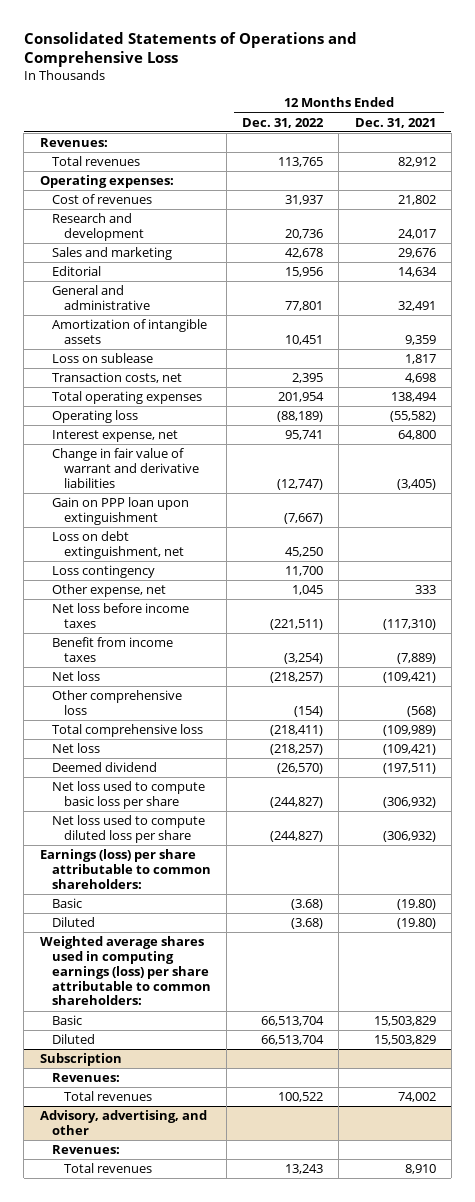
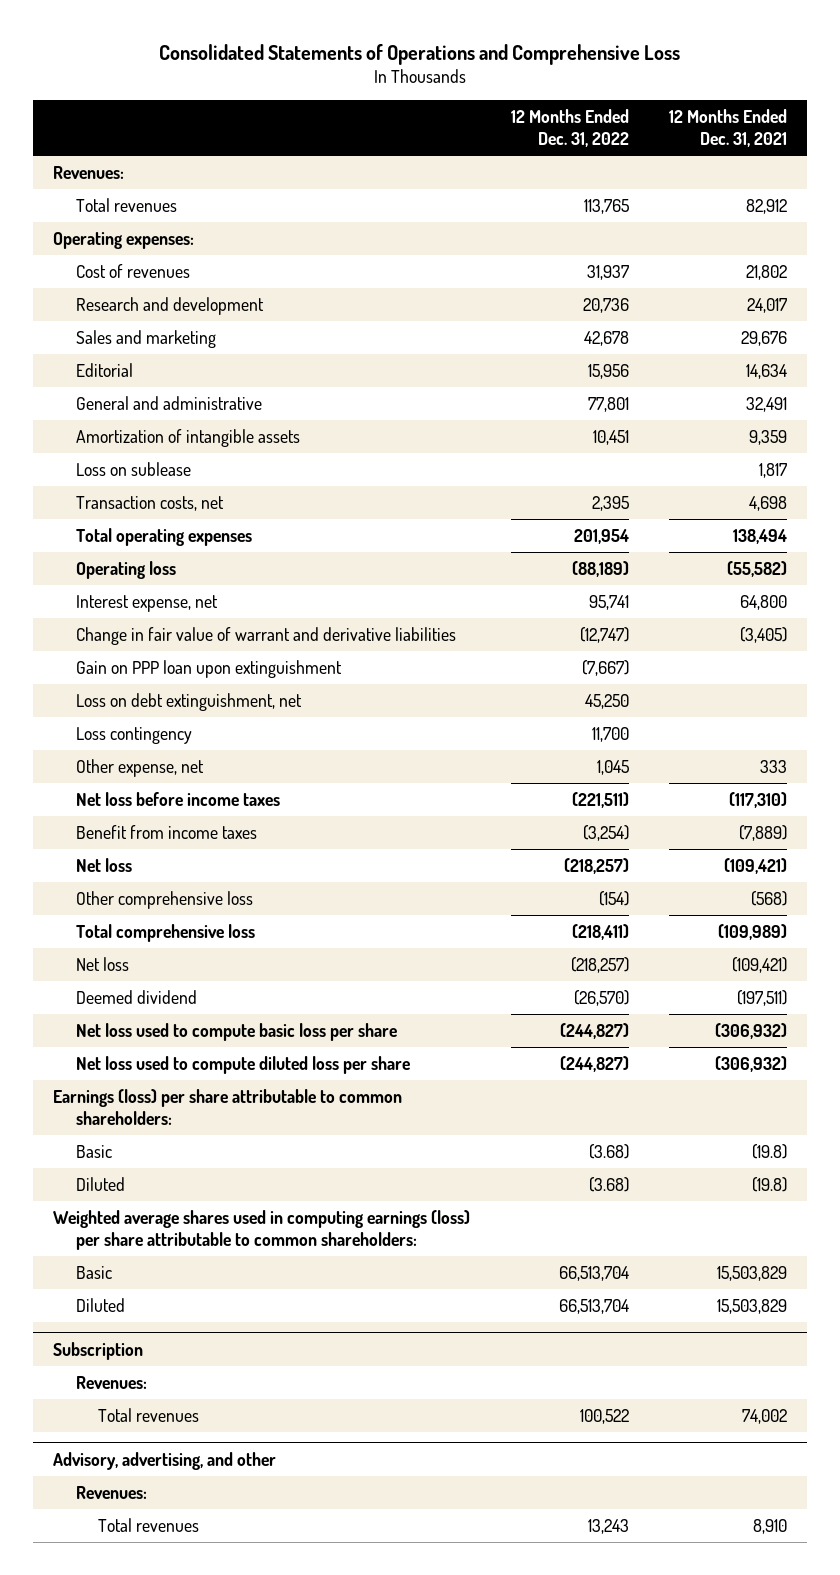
[396,899,436,911] (19.80) -> [752,1143,788,1159] (19.8)
[396,918,436,930] (19.80) -> [752,1176,788,1192] (19.8)

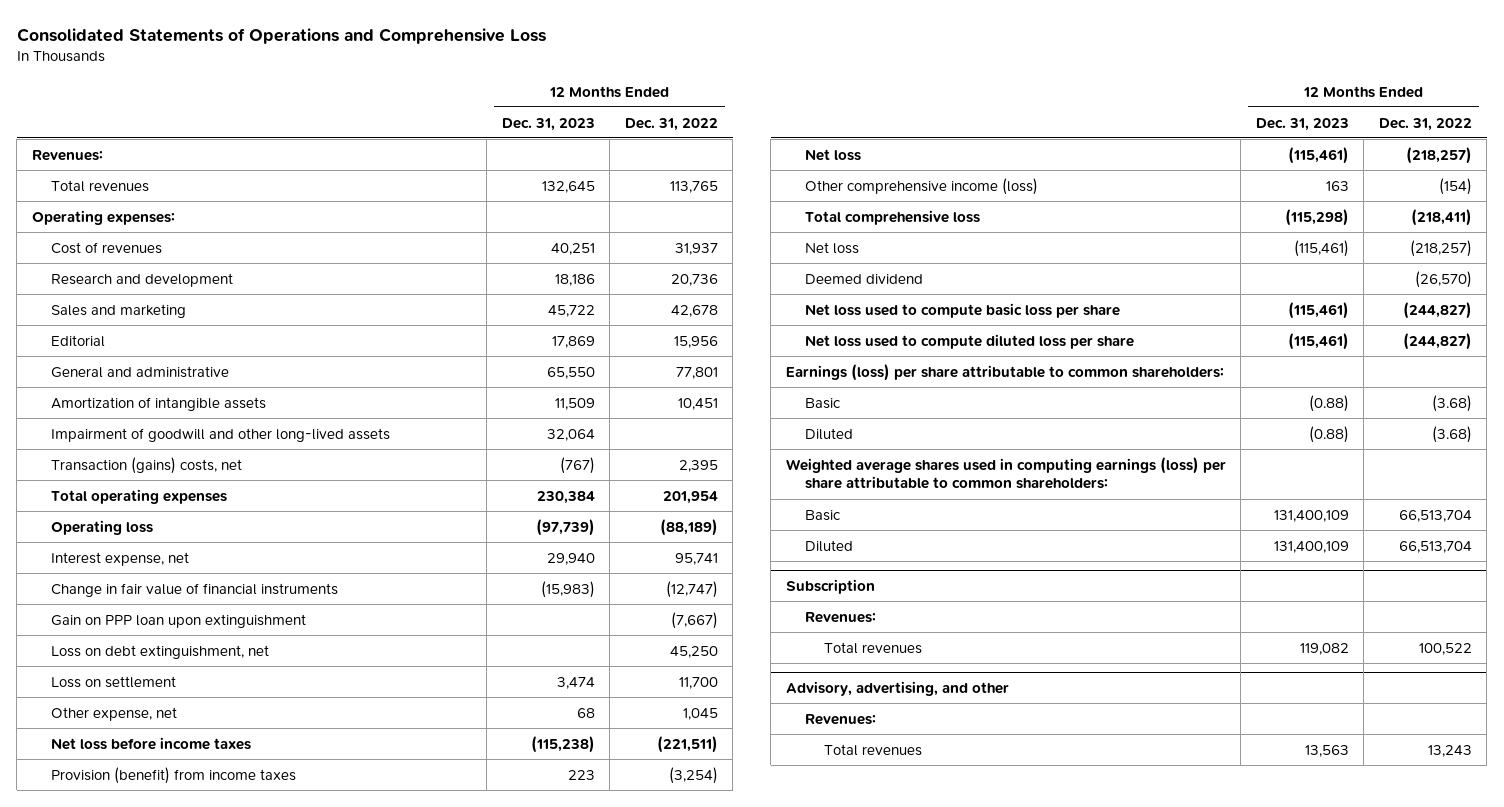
[669,109,788,147] 12 Months Ended Dec. 31, 2021 -> none
none -> [501,117,595,131] Dec. 31, 2023
[75,461,191,476] Loss on sublease -> none
none -> [50,427,390,442] Impairment of goodwill and other long-lived assets
[75,495,224,511] Transaction costs, net -> [50,456,242,474] Transaction (gains) costs, net
[75,626,456,645] Change in fair value of warrant and derivative liabilities -> [50,582,338,597] Change in fair value of financial instruments
[75,726,192,744] Loss contingency -> [50,675,176,688] Loss on settlement
[75,824,257,839] Benefit from income taxes -> [50,766,296,784] Provision (benefit) from income taxes
[75,890,253,909] Other comprehensive loss -> [804,177,1038,195] Other comprehensive income (loss)

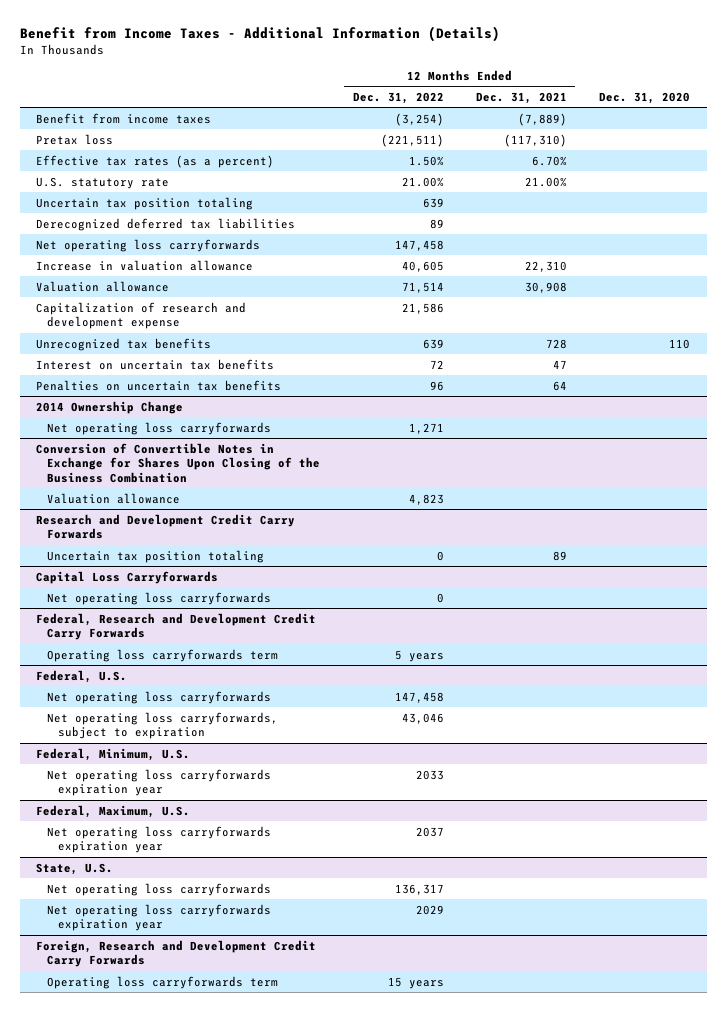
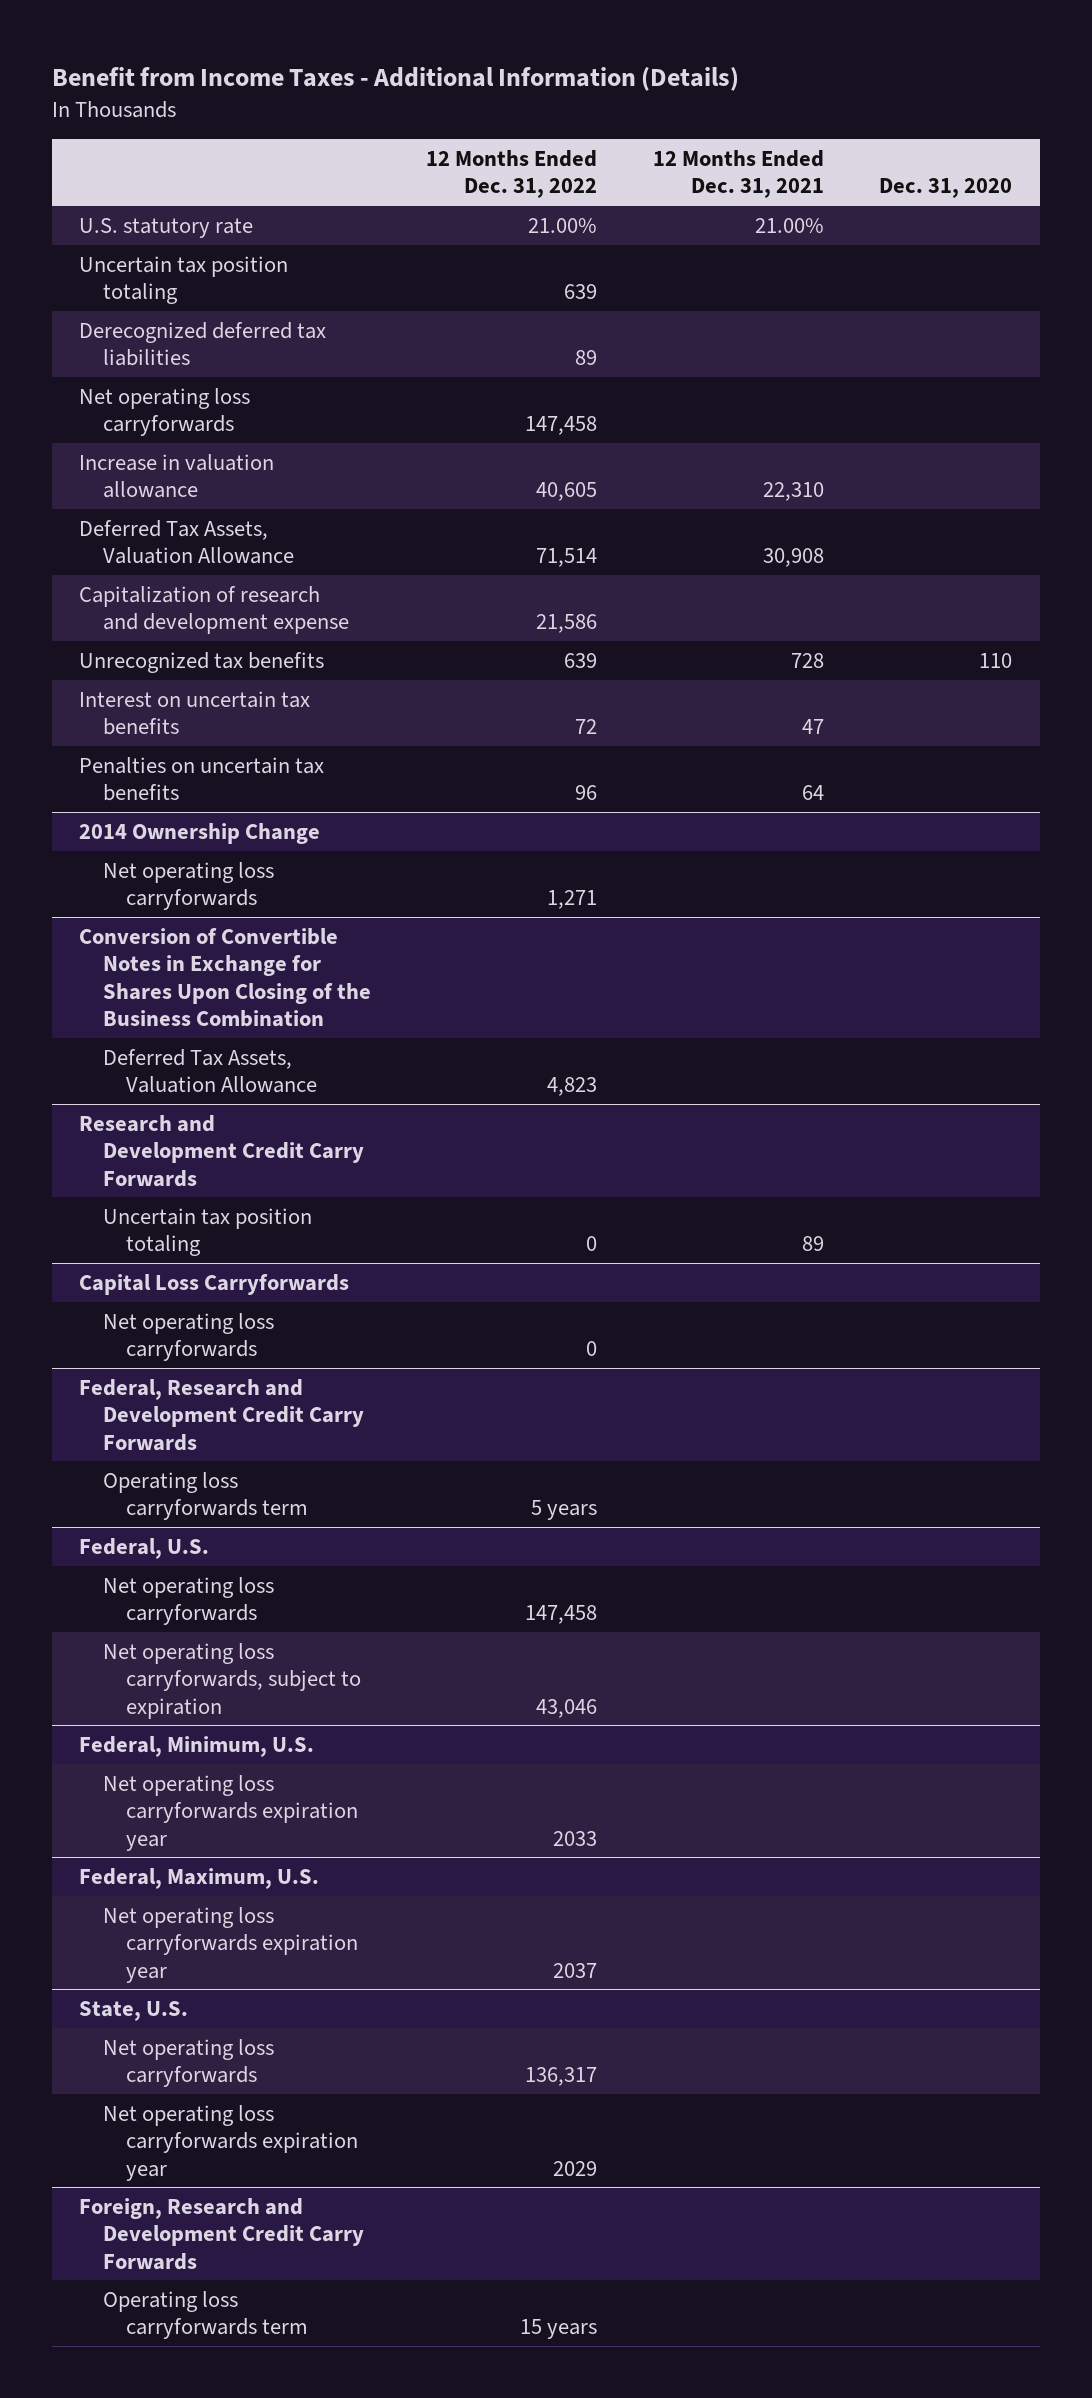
[36,112,212,124] Benefit from income taxes -> none
[36,133,114,145] Pretax loss -> none
[36,154,275,168] Effective tax rates (as a percent) -> none
[36,280,170,292] Valuation allowance -> [79,519,294,565] Deferred Tax Assets, Valuation Allowance
[47,492,181,504] Valuation allowance -> [102,1048,318,1094] Deferred Tax Assets, Valuation Allowance

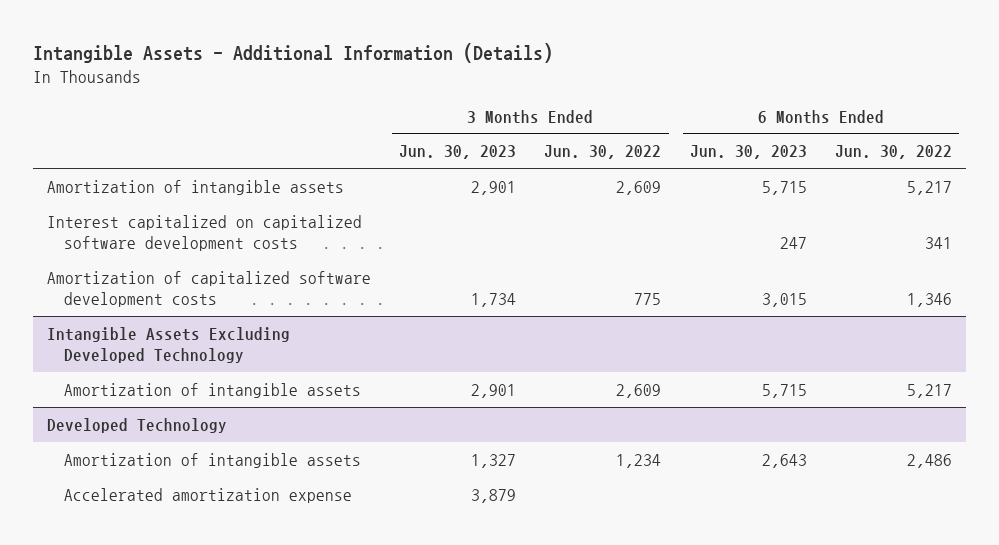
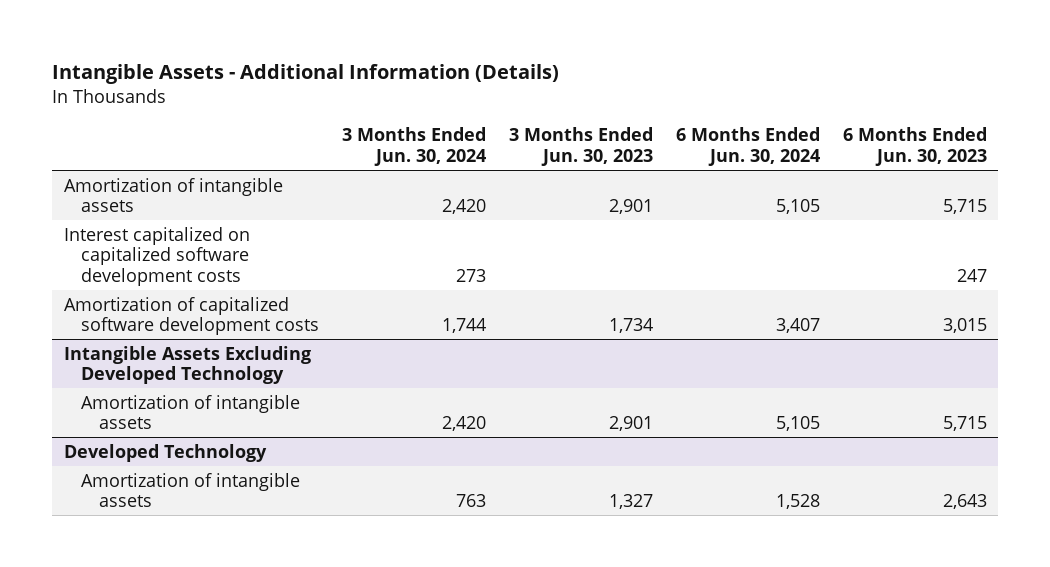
[544,145,662,160] Jun. 30, 2022 -> none
[835,145,953,160] Jun. 30, 2022 -> none
none -> [342,127,487,166] 3 Months Ended Jun. 30, 2024
none -> [675,127,820,166] 6 Months Ended Jun. 30, 2024
[63,487,352,503] Accelerated amortization expense -> none

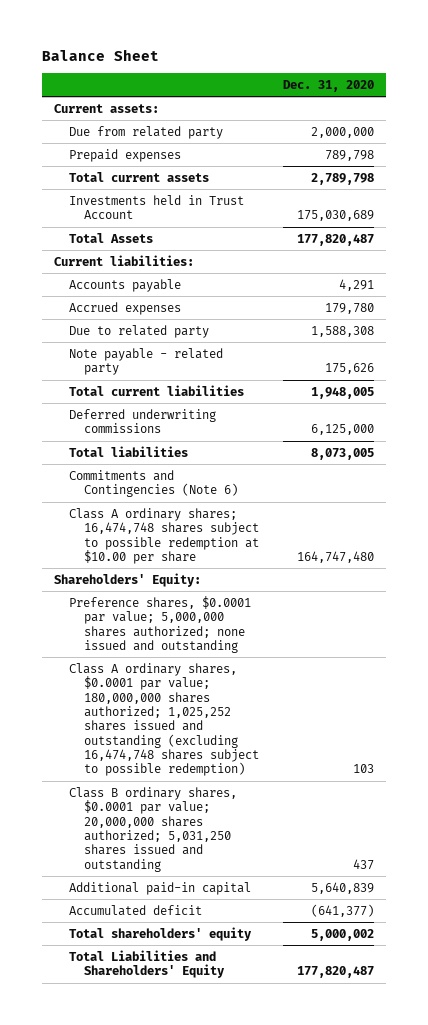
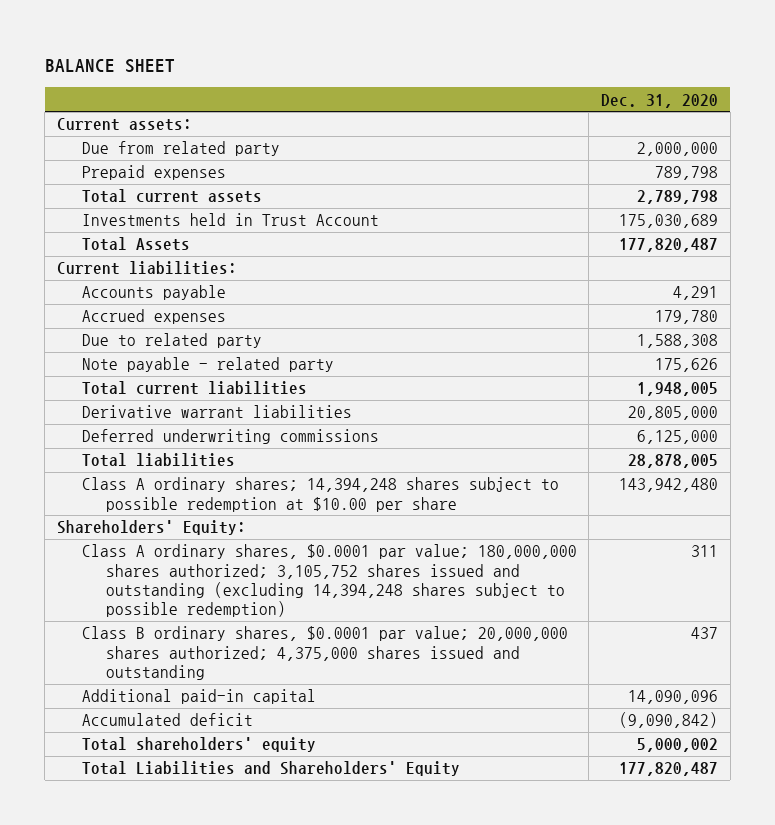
[42,49,160,62] Balance Sheet -> [44,58,175,73] BALANCE SHEET
none -> [81,405,352,419] Derivative warrant liabilities
[69,469,239,498] Commitments and Contingencies (Note 6) -> none
[311,447,375,460] 8,073,005 -> [627,454,718,469] 28,878,005
[69,507,260,564] Class A ordinary shares; 16,474,748 shares subject to possible redemption at $10.00 per share -> [81,477,559,512] Class A ordinary shares; 14,394,248 shares subject to possible redemption at $10.00 per share
[297,550,375,563] 164,747,480 -> [618,478,718,493] 143,942,480
[69,595,252,653] Preference shares, $0.0001 par value; 5,000,000 shares authorized; none issued and outstanding -> none
[69,662,260,777] Class A ordinary shares, $0.0001 par value; 180,000,000 shares authorized; 1,025,252 shares issued and outstanding (excluding 16,474,748 shares subject to possible redemption) -> [81,544,577,618] Class A ordinary shares, $0.0001 par value; 180,000,000 shares authorized; 3,105,752 shares issued and outstanding (excluding 14,394,248 shares subject to possible redemption)
[353,764,375,774] 103 -> [690,545,718,558] 311
[69,786,238,872] Class B ordinary shares, $0.0001 par value; 20,000,000 shares authorized; 5,031,250 shares issued and outstanding -> [81,626,568,681] Class B ordinary shares, $0.0001 par value; 20,000,000 shares authorized; 4,375,000 shares issued and outstanding
[311,881,375,894] 5,640,839 -> [627,690,718,705] 14,090,096
[311,903,375,917] (641,377) -> [618,712,718,729] (9,090,842)

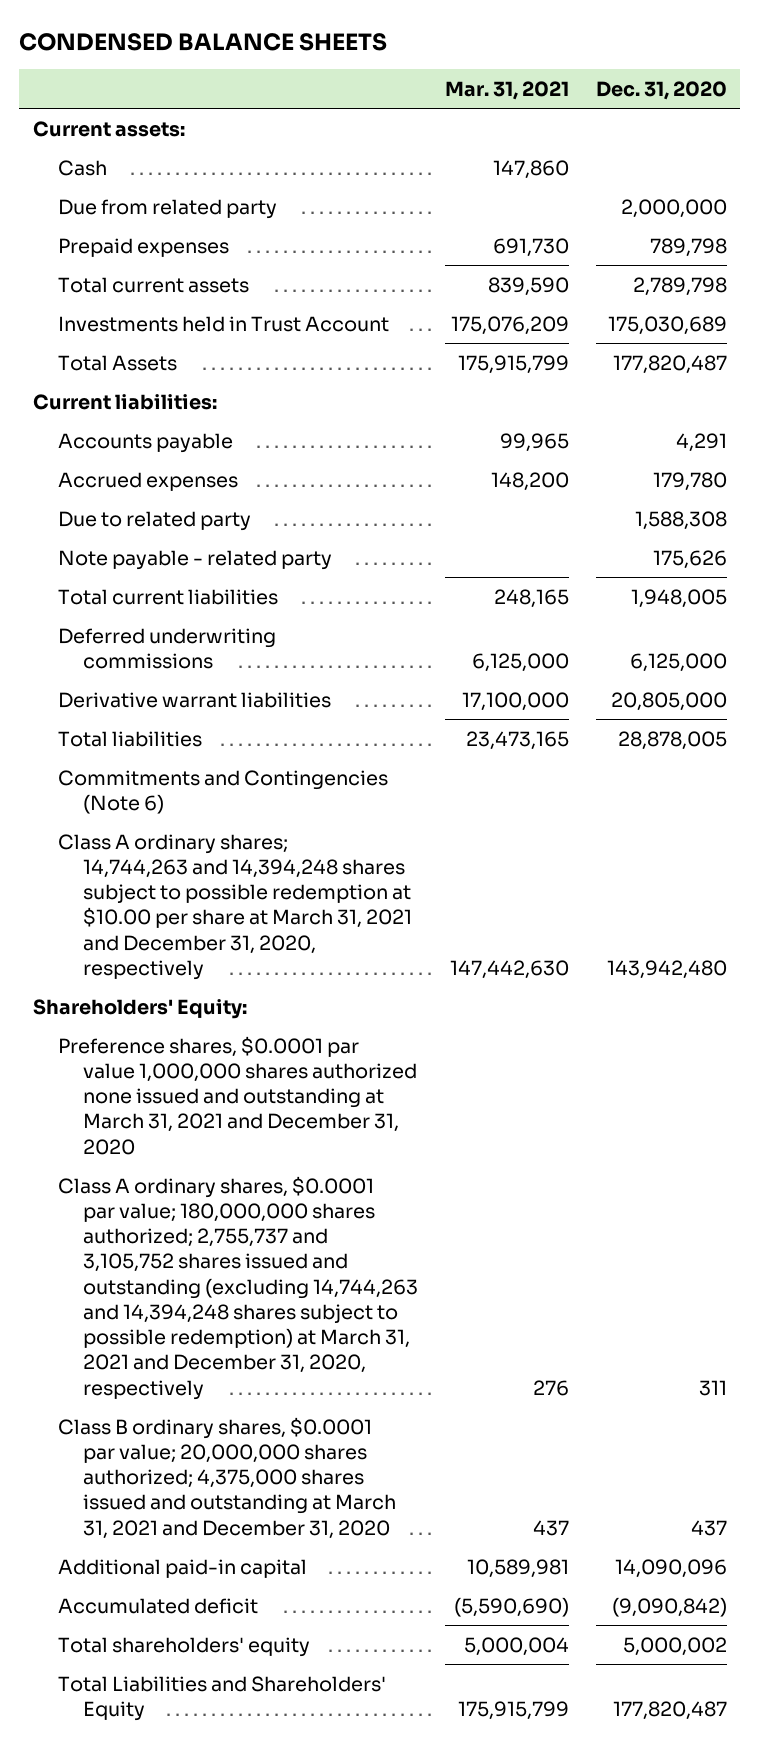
[44,58,175,73] BALANCE SHEET -> [19,32,388,51] CONDENSED BALANCE SHEETS
none -> [445,80,570,100] Mar. 31, 2021
none -> [57,159,107,176] Cash
[81,405,352,419] Derivative warrant liabilities -> [57,691,331,708] Derivative warrant liabilities
none -> [57,769,388,814] Commitments and Contingencies (Note 6)
[81,477,559,512] Class A ordinary shares; 14,394,248 shares subject to possible redemption at $10.00 per share -> [57,833,413,980] Class A ordinary shares; 14,744,263 and 14,394,248 shares subject to possible redemption at $10.00 per share at March 31, 2021 and December 31, 2020, respectively
none -> [57,1035,418,1155] Preference shares, $0.0001 par value 1,000,000 shares authorized none issued and outstanding at March 31, 2021 and December 31, 2020
[81,544,577,618] Class A ordinary shares, $0.0001 par value; 180,000,000 shares authorized; 3,105,752 shares issued and outstanding (excluding 14,394,248 shares subject to possible redemption) -> [57,1175,419,1400] Class A ordinary shares, $0.0001 par value; 180,000,000 shares authorized; 2,755,737 and 3,105,752 shares issued and outstanding (excluding 14,744,263 and 14,394,248 shares subject to possible redemption) at March 31, 2021 and December 31, 2020, respectively
[81,626,568,681] Class B ordinary shares, $0.0001 par value; 20,000,000 shares authorized; 4,375,000 shares issued and outstanding -> [57,1416,397,1539] Class B ordinary shares, $0.0001 par value; 20,000,000 shares authorized; 4,375,000 shares issued and outstanding at March 31, 2021 and December 31, 2020

